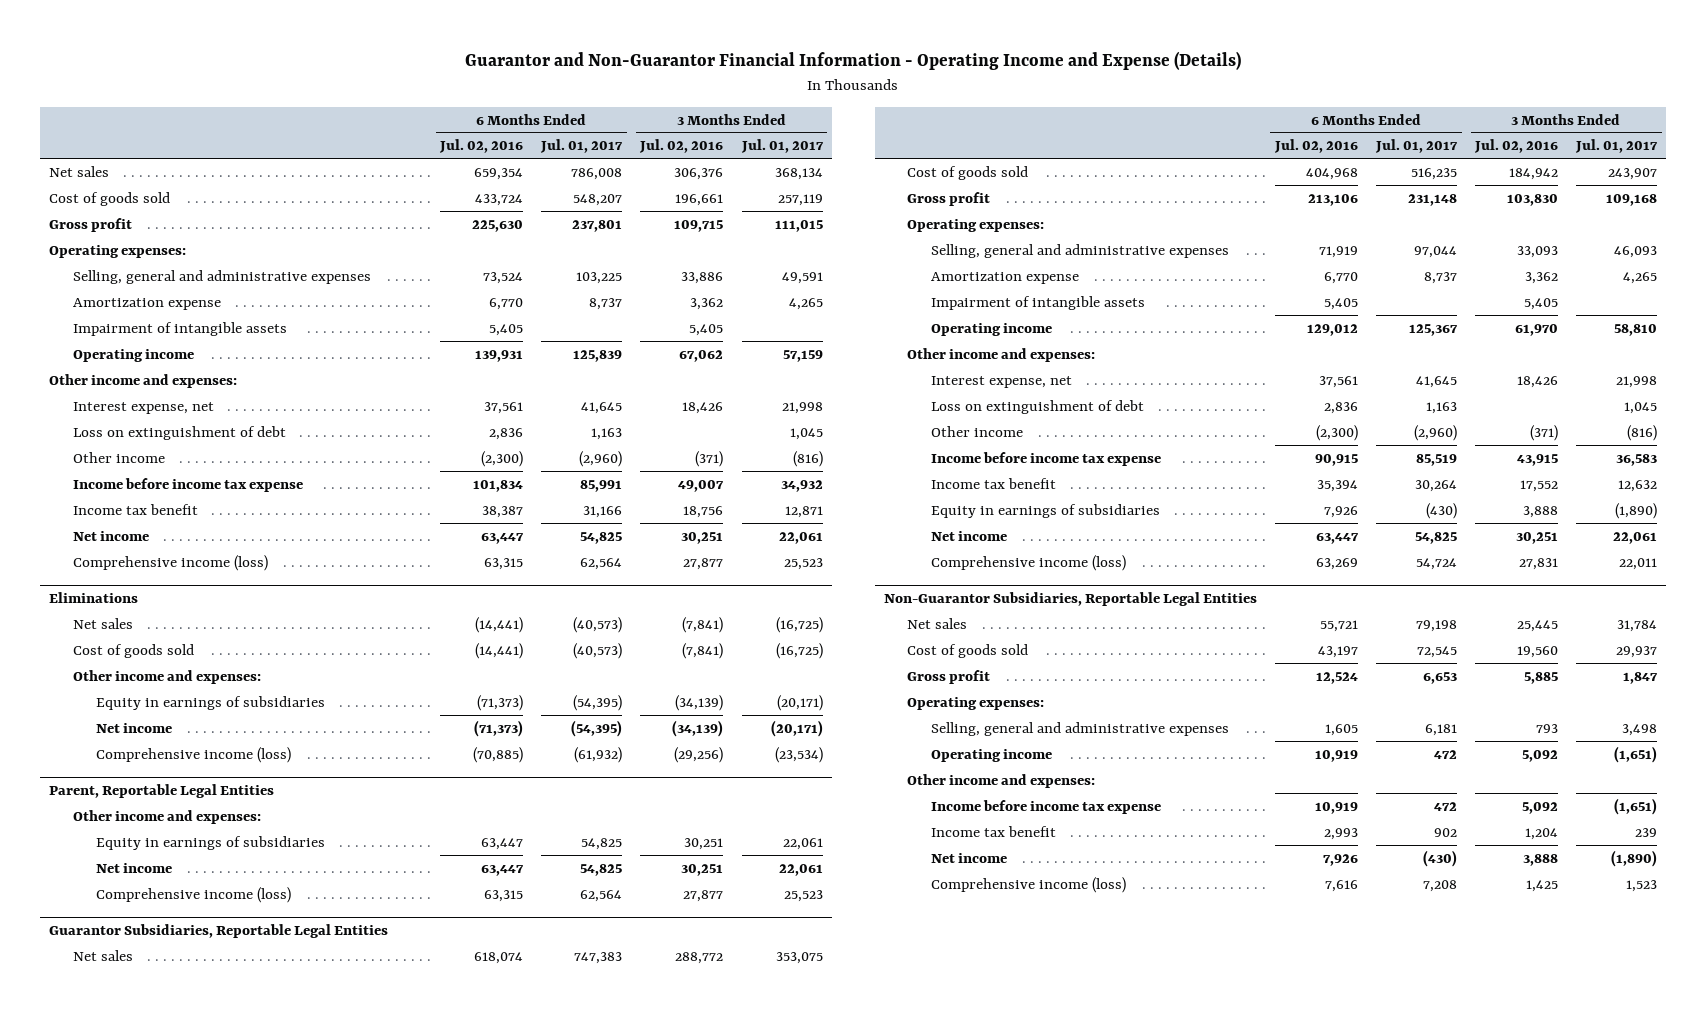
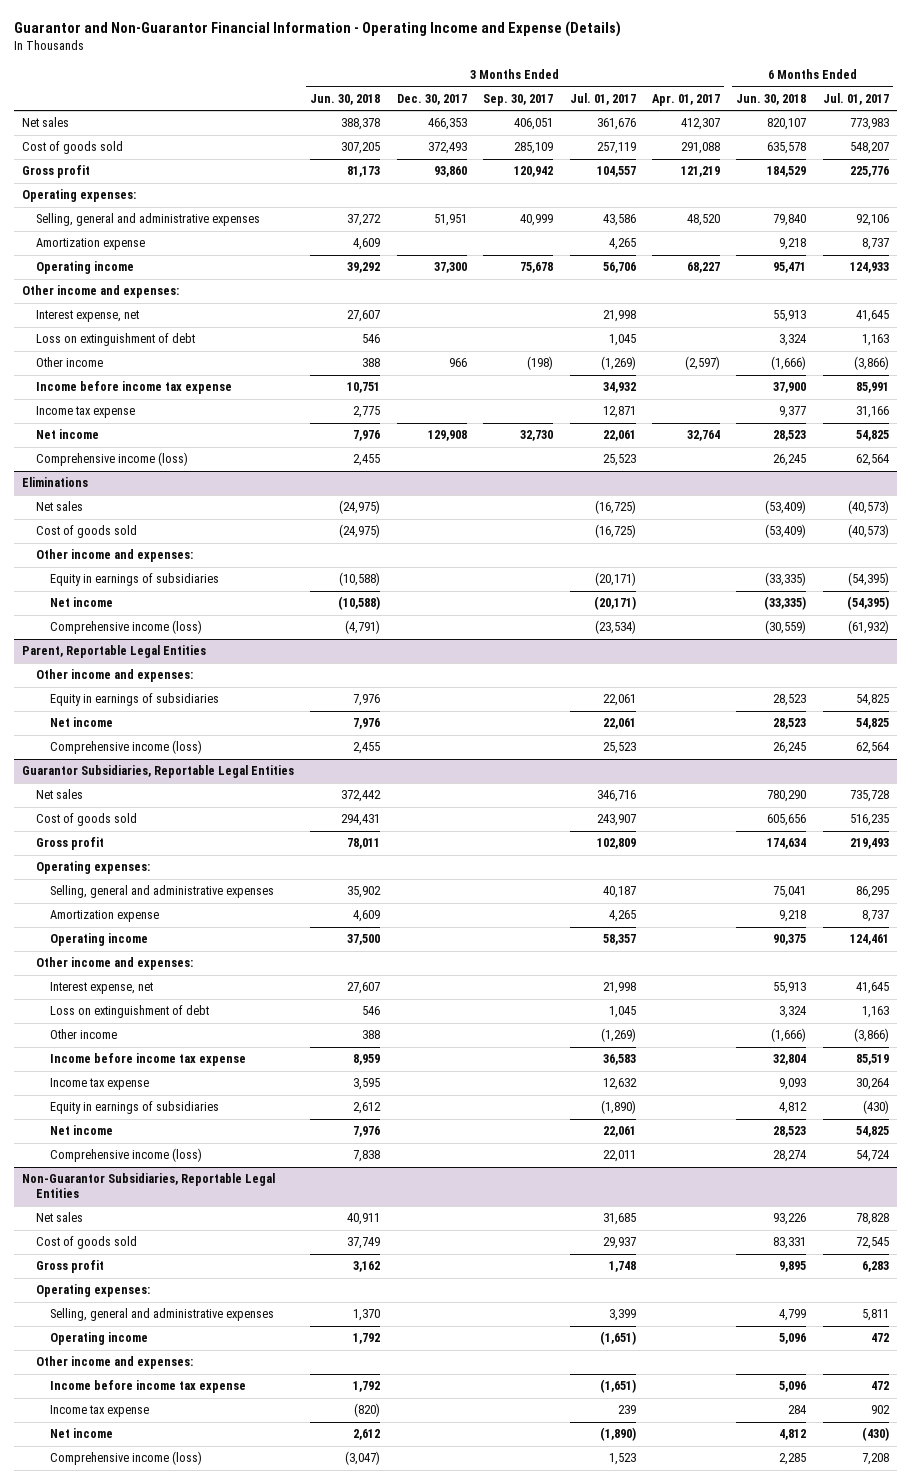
[439,139,524,154] Jul. 02, 2016 -> none
[639,139,724,154] Jul. 02, 2016 -> none
none -> [310,93,381,105] Jun. 30, 2018
none -> [396,93,467,105] Dec. 30, 2017
none -> [483,93,554,106] Sep. 30, 2017
none -> [652,93,721,106] Apr. 01, 2017
none -> [736,93,807,105] Jun. 30, 2018
[571,167,623,180] 786,008 -> [849,118,889,131] 773,983
[774,167,823,180] 368,134 -> [596,118,636,131] 361,676
[572,219,623,232] 237,801 -> [849,166,889,178] 225,776
[774,219,823,232] 111,015 -> [596,166,636,178] 104,557
[576,271,623,284] 103,225 -> [855,214,889,227] 92,106
[781,271,823,284] 49,591 -> [602,214,636,227] 43,586
[72,321,287,336] Impairment of intangible assets -> none
[573,349,623,362] 125,839 -> [849,262,889,274] 124,933
[782,349,823,362] 57,159 -> [602,262,636,274] 56,706
[579,450,623,467] (2,960) -> [853,356,889,371] (3,866)
[792,450,823,467] (816) -> [600,356,636,371] (1,269)
[72,503,198,515] Income tax benefit -> [36,406,136,419] Income tax expense
[574,951,623,964] 747,383 -> [849,790,889,803] 735,728
[775,951,823,964] 353,075 -> [596,790,636,803] 346,716
[1408,193,1458,206] 231,148 -> [849,838,889,850] 219,493
[1606,193,1658,206] 109,168 -> [596,838,636,850] 102,809
[1414,245,1458,258] 97,044 -> [855,886,889,899] 86,295
[1614,245,1658,258] 46,093 -> [602,886,636,899] 40,187
[931,295,1146,310] Impairment of intangible assets -> none
[1409,323,1459,336] 125,367 -> [849,934,889,946] 124,461
[1614,323,1658,336] 58,810 -> [602,934,636,946] 58,357
[1414,424,1458,441] (2,960) -> [853,1028,889,1043] (3,866)
[1627,424,1658,441] (816) -> [600,1028,636,1043] (1,269)
[931,477,1057,489] Income tax benefit -> [50,1078,150,1091] Income tax expense
[1416,619,1458,632] 79,198 -> [855,1213,889,1226] 78,828
[1617,619,1658,632] 31,784 -> [602,1213,636,1226] 31,685
[1423,671,1458,684] 6,653 -> [861,1261,889,1273] 6,283
[1623,671,1659,684] 1,847 -> [608,1261,636,1273] 1,748
[1425,723,1458,736] 6,181 -> [861,1309,889,1322] 5,811
[1622,723,1658,736] 3,498 -> [608,1309,636,1322] 3,399
[931,825,1057,837] Income tax benefit -> [50,1405,150,1418] Income tax expense

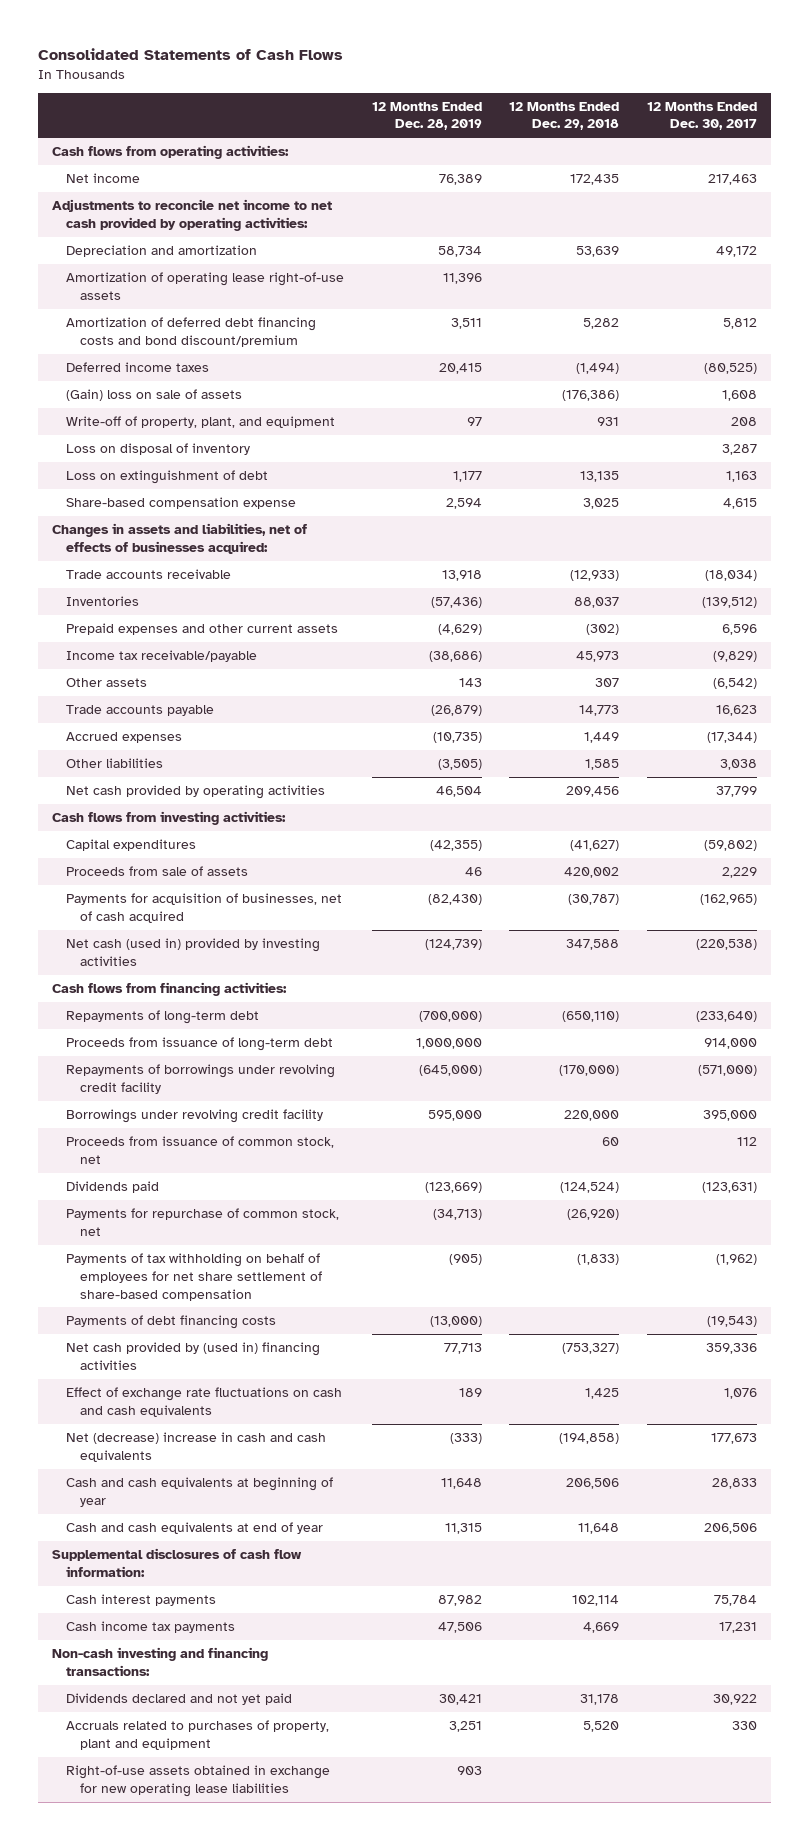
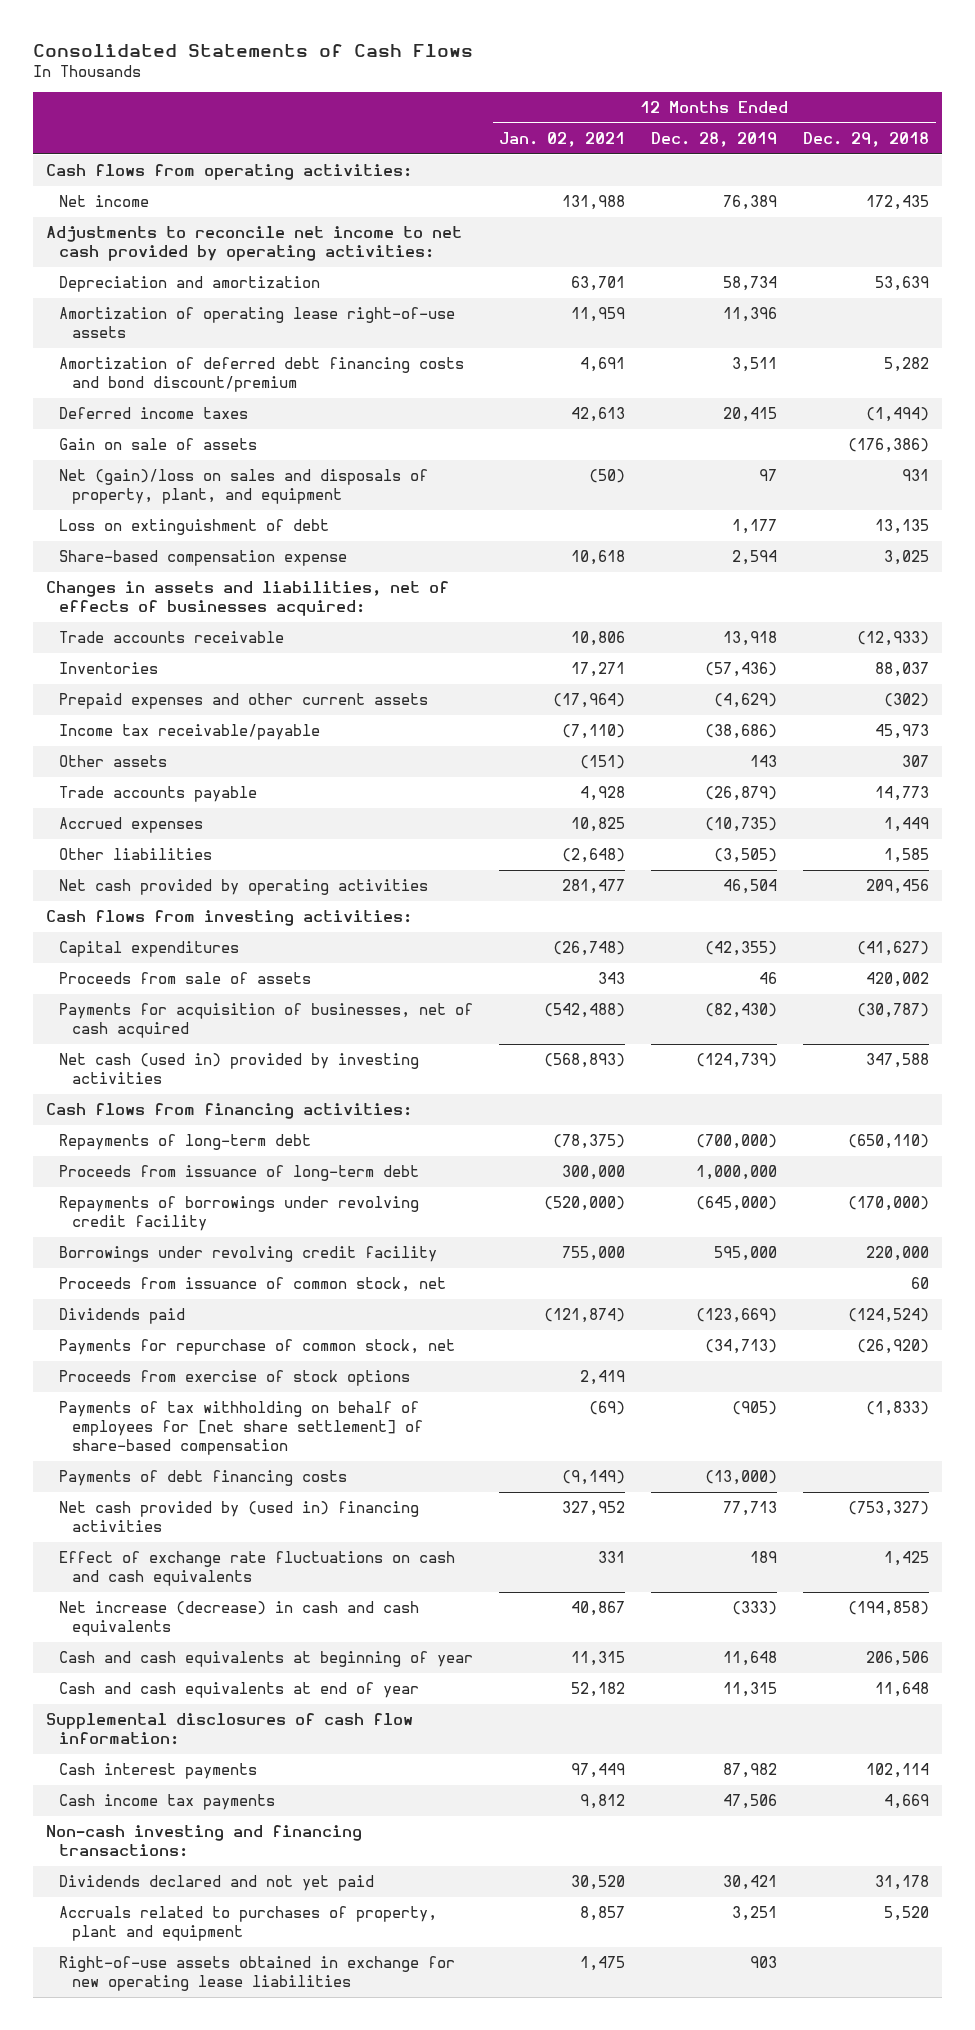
[646,101,757,131] 12 Months Ended Dec. 30, 2017 -> none
none -> [499,131,626,147] Jan. 02, 2021
[66,443,251,456] Loss on disposal of inventory -> none
[66,389,243,402] (Gain) loss on sale of assets -> [59,438,258,451] Gain on sale of assets
[66,416,336,429] Write-off of property, plant, and equipment -> [59,469,429,505] Net (gain)/loss on sales and disposals of property, plant, and equipment
none -> [59,1370,411,1387] Proceeds from exercise of stock options
[66,1253,323,1301] Payments of tax withholding on behalf of employees for net share settlement of share-based compensation -> [59,1401,423,1456] Payments of tax withholding on behalf of employees for [net share settlement] of share-based compensation
[66,1432,327,1462] Net (decrease) increase in cash and cash equivalents -> [59,1601,420,1637] Net increase (decrease) in cash and cash equivalents

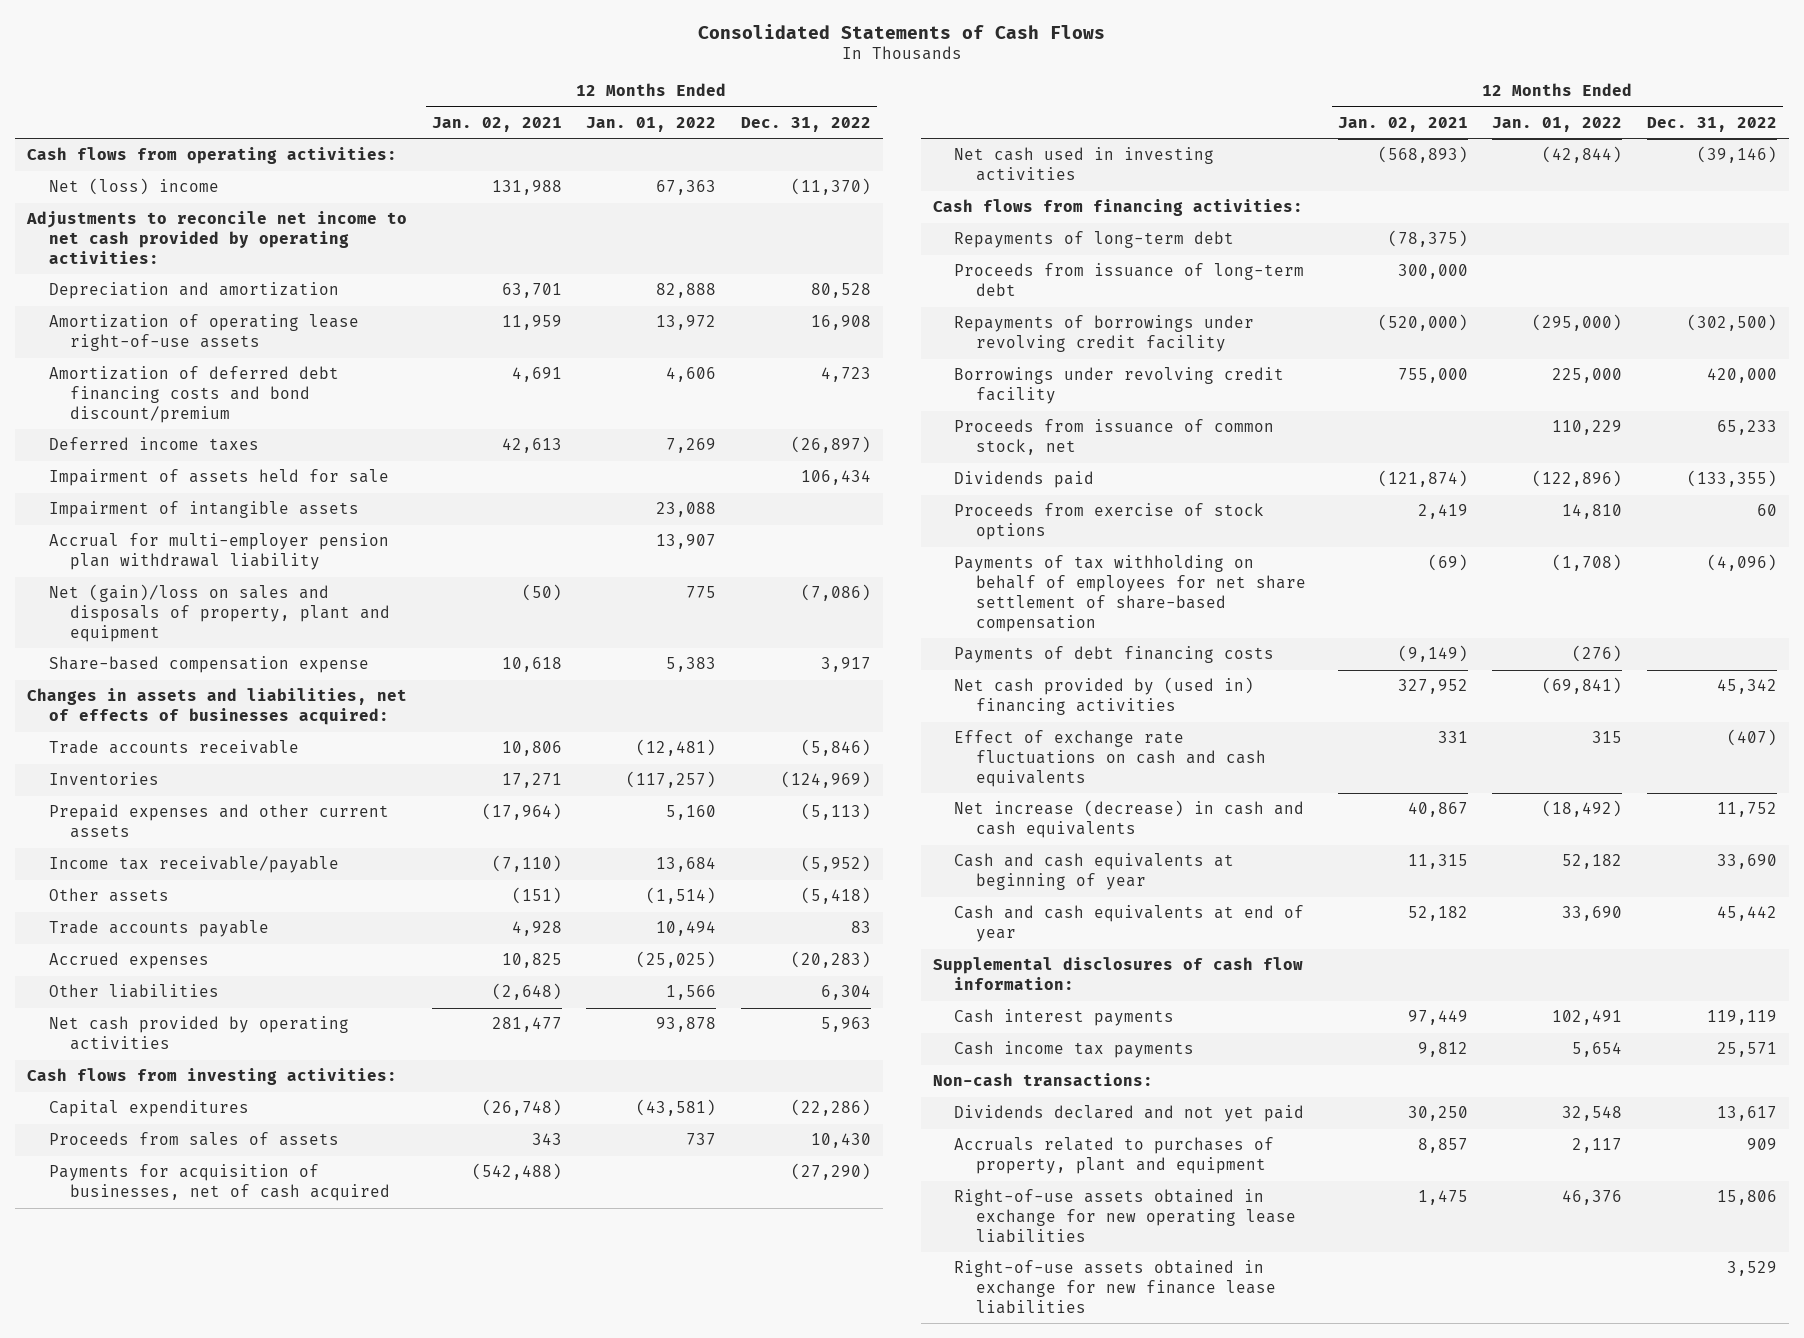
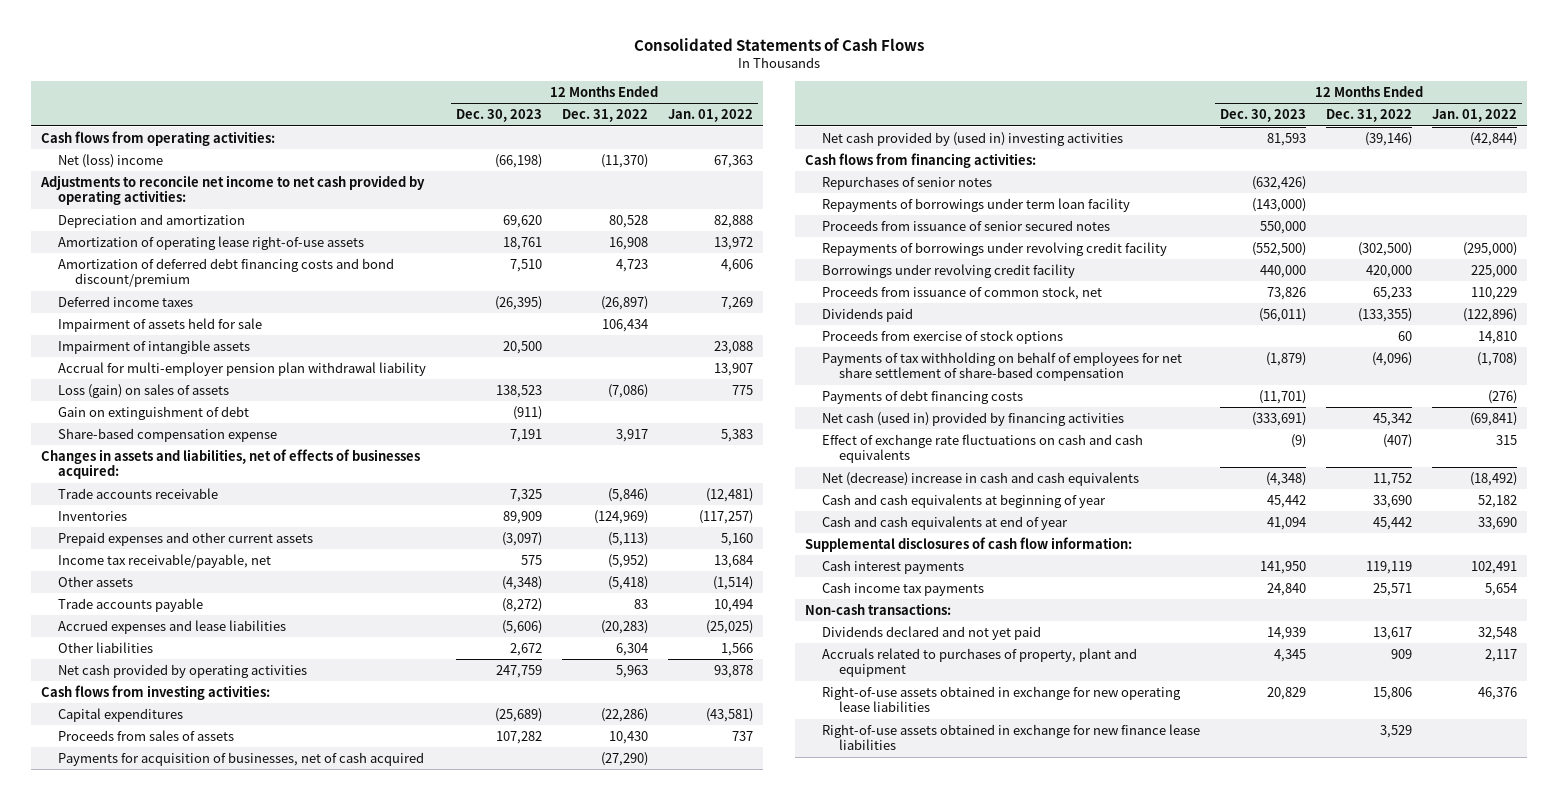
[431,116,562,132] Jan. 02, 2021 -> none
none -> [455,109,542,123] Dec. 30, 2023
[48,584,390,642] Net (gain)/loss on sales and disposals of property, plant and equipment -> [57,383,229,398] Loss (gain) on sales of assets
none -> [57,405,249,420] Gain on extinguishment of debt
[48,856,339,874] Income tax receivable/payable -> [57,553,271,568] Income tax receivable/payable, net
[48,952,209,970] Accrued expenses -> [57,619,286,634] Accrued expenses and lease liabilities
[954,147,1215,182] Net cash used in investing activities -> [822,131,1124,146] Net cash provided by (used in) investing activities
[954,231,1235,249] Repayments of long-term debt -> [822,175,993,190] Repurchases of senior notes
none -> [822,197,1131,212] Repayments of borrowings under term loan facility
[954,263,1305,297] Proceeds from issuance of long-term debt -> [822,219,1111,231] Proceeds from issuance of senior secured notes
[954,677,1255,716] Net cash provided by (used in) financing activities -> [822,411,1125,426] Net cash (used in) provided by financing activities
[954,800,1305,839] Net increase (decrease) in cash and cash equivalents -> [822,471,1140,486] Net (decrease) increase in cash and cash equivalents

